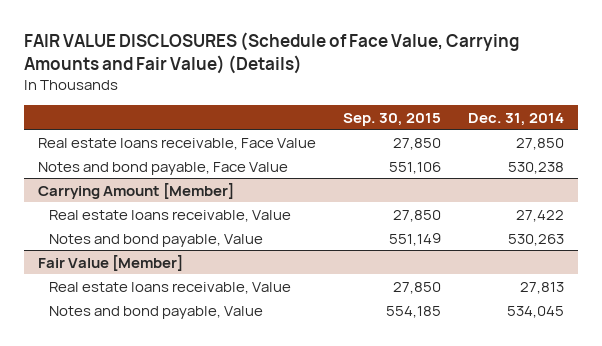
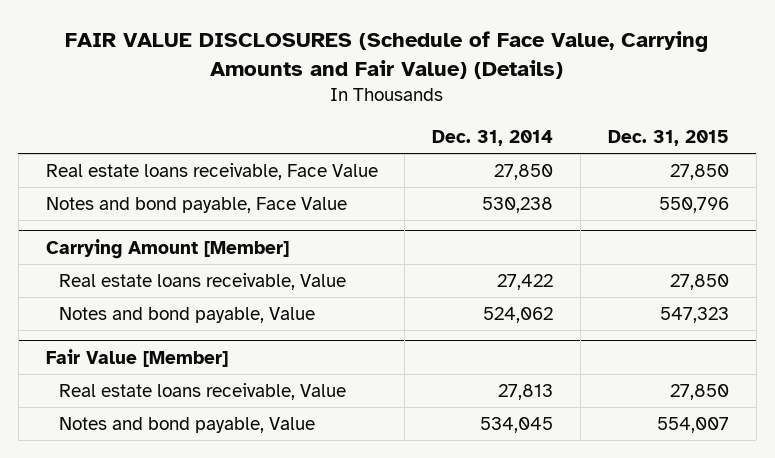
[342,112,441,126] Sep. 30, 2015 -> none
none -> [608,129,730,146] Dec. 31, 2015
[508,233,565,246] 530,263 -> [483,306,554,323] 524,062

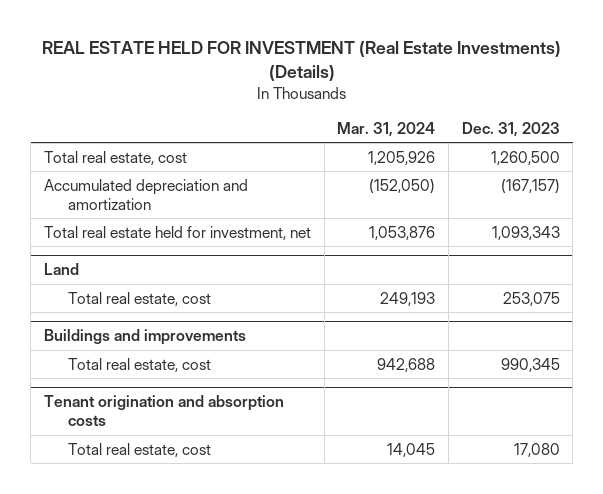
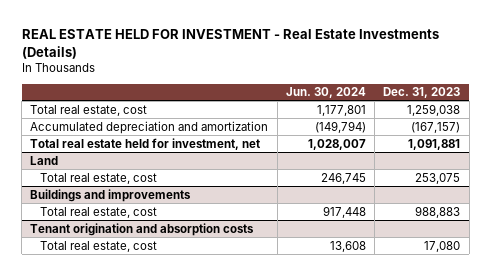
[41,41,561,82] REAL ESTATE HELD FOR INVESTMENT (Real Estate Investments) (Details) -> [21,29,439,59] REAL ESTATE HELD FOR INVESTMENT - Real Estate Investments (Details)
[337,121,436,137] Mar. 31, 2024 -> none
none -> [285,87,366,99] Jun. 30, 2024
[490,150,560,165] 1,260,500 -> [407,103,461,116] 1,259,038
[491,225,560,240] 1,093,343 -> [408,138,461,150] 1,091,881
[500,357,560,372] 990,345 -> [415,205,461,218] 988,883

